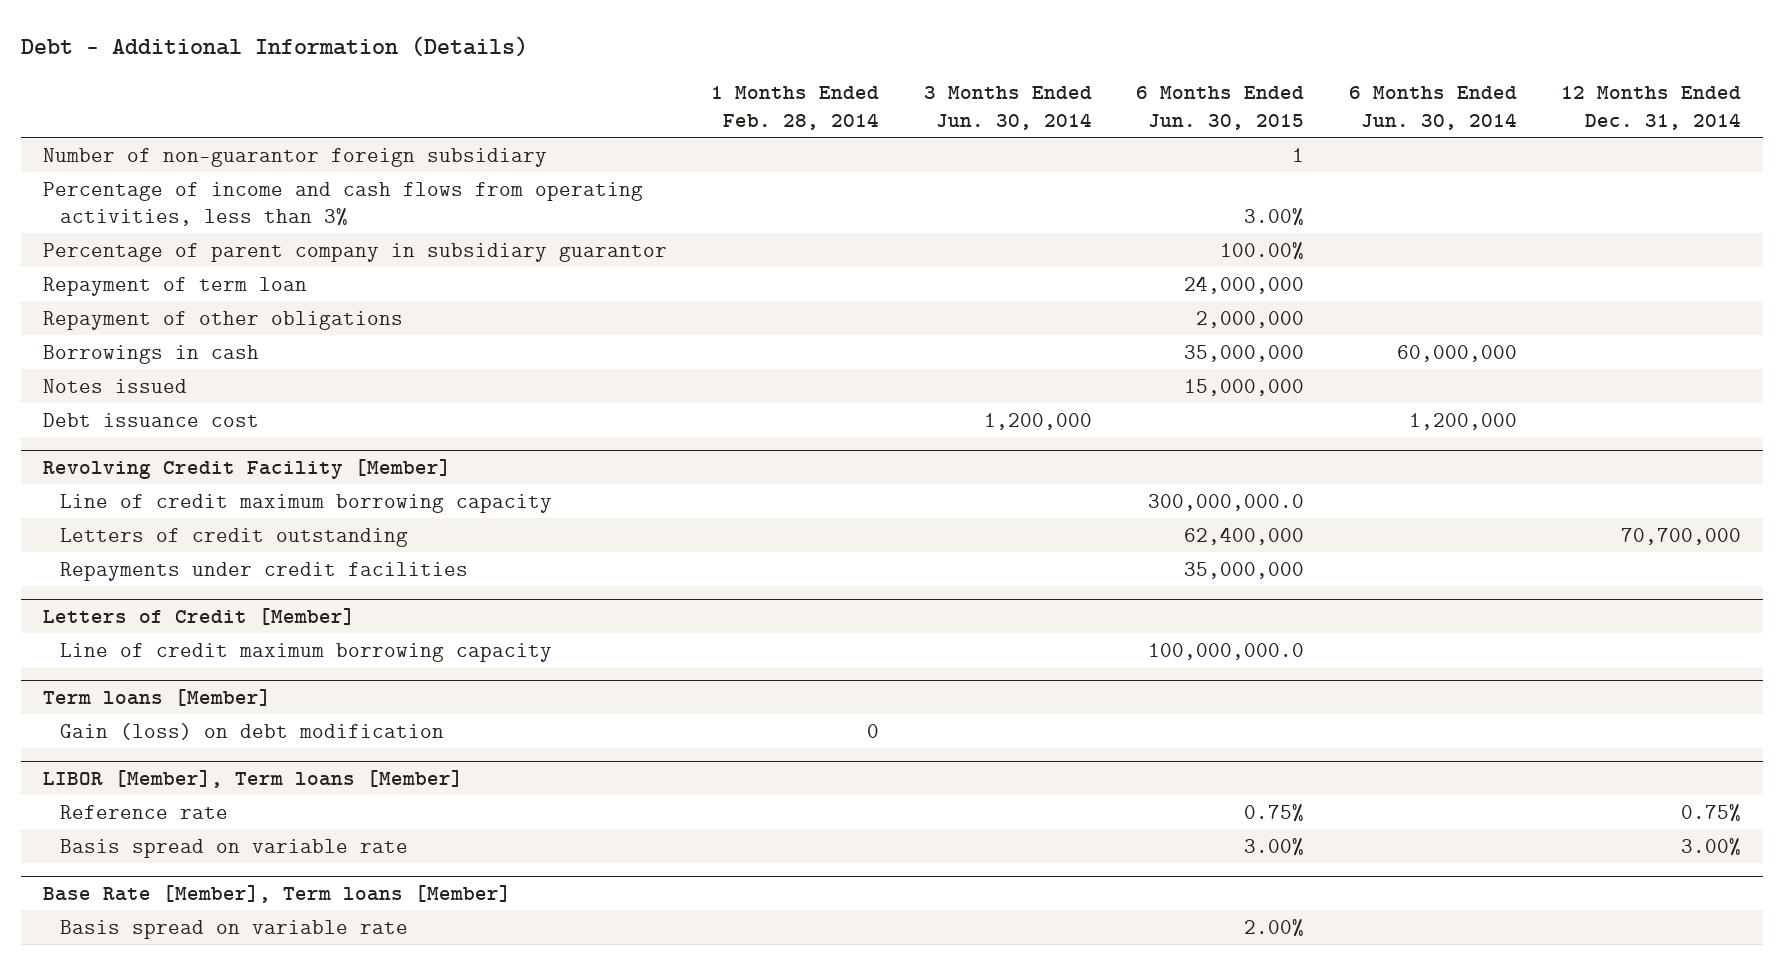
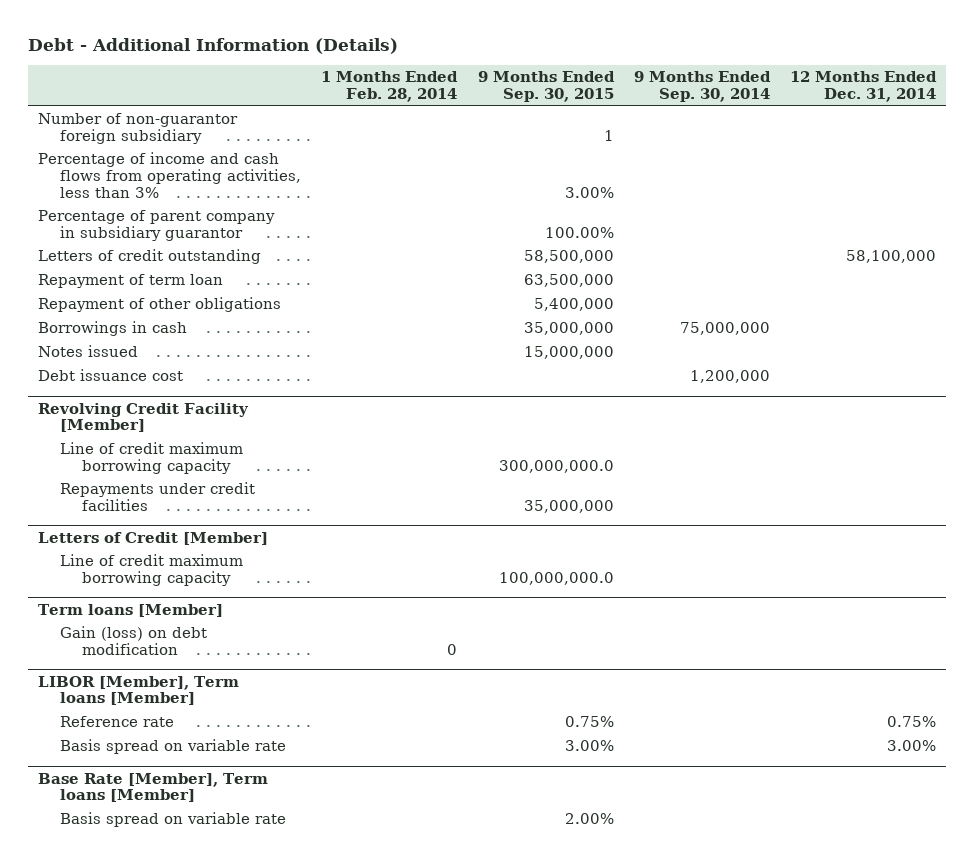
[923,86,1092,130] 3 Months Ended Jun. 30, 2014 -> none
[1136,86,1305,130] 6 Months Ended Jun. 30, 2015 -> none
[1348,86,1517,130] 6 Months Ended Jun. 30, 2014 -> none
none -> [477,71,615,103] 9 Months Ended Sep. 30, 2015
none -> [633,71,771,103] 9 Months Ended Sep. 30, 2014
none -> [38,249,262,265] Letters of credit outstanding
[59,527,408,547] Letters of credit outstanding -> none

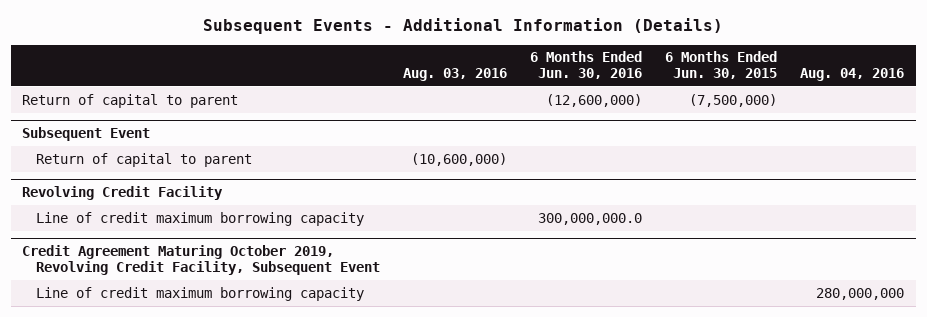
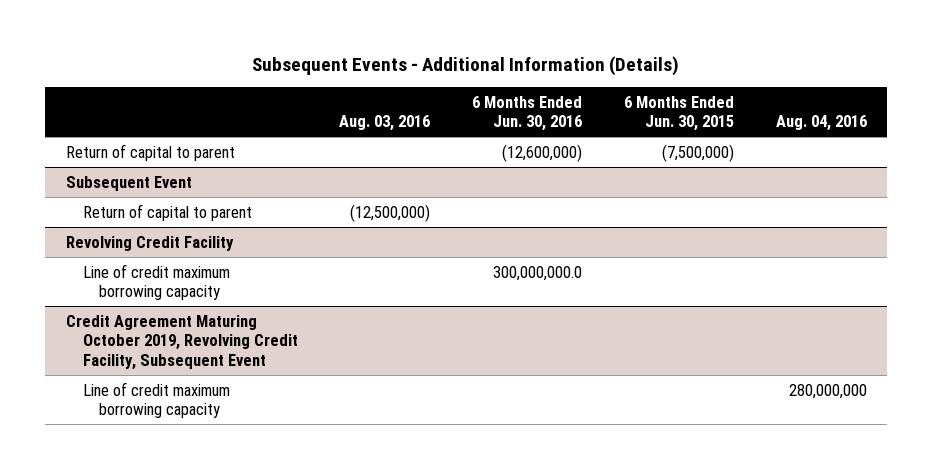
[411,152,508,166] (10,600,000) -> [350,203,431,222] (12,500,000)

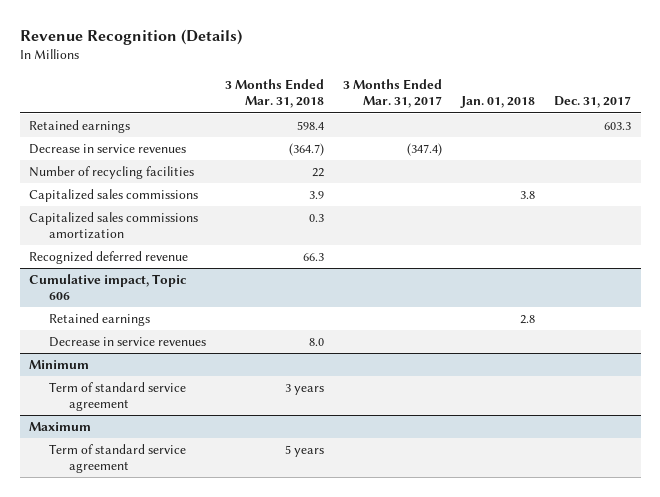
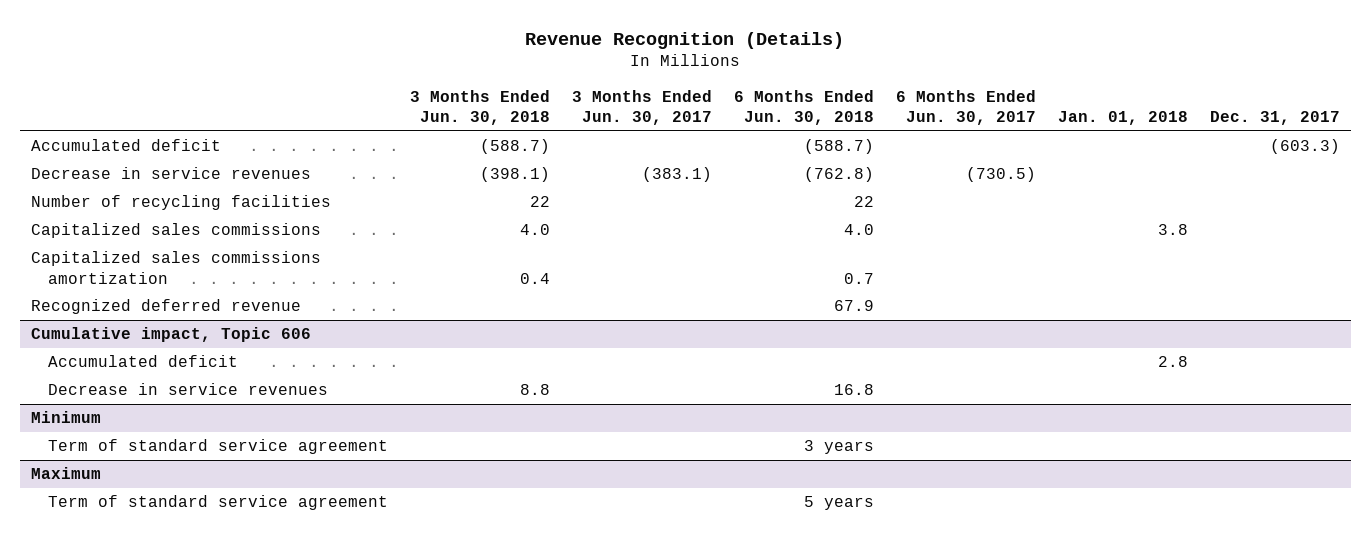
[225,79,325,109] 3 Months Ended Mar. 31, 2018 -> none
[343,79,443,109] 3 Months Ended Mar. 31, 2017 -> none
none -> [410,89,551,126] 3 Months Ended Jun. 30, 2018
none -> [571,89,712,126] 3 Months Ended Jun. 30, 2017
none -> [733,89,874,126] 6 Months Ended Jun. 30, 2018
none -> [895,89,1036,126] 6 Months Ended Jun. 30, 2017
[29,120,131,134] Retained earnings -> none
none -> [30,139,221,152] Accumulated deficit
[49,313,151,327] Retained earnings -> [48,355,239,368] Accumulated deficit

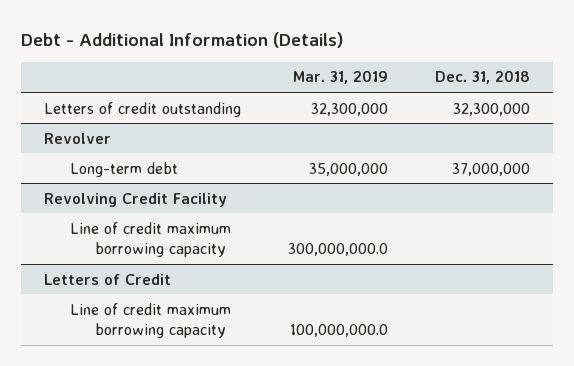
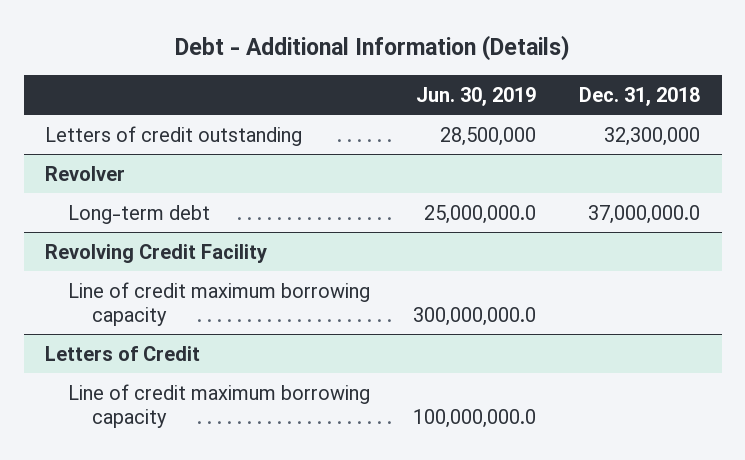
[292,70,388,85] Mar. 31, 2019 -> none
none -> [416,86,537,106] Jun. 30, 2019
[451,162,530,176] 37,000,000 -> [588,204,701,224] 37,000,000.0

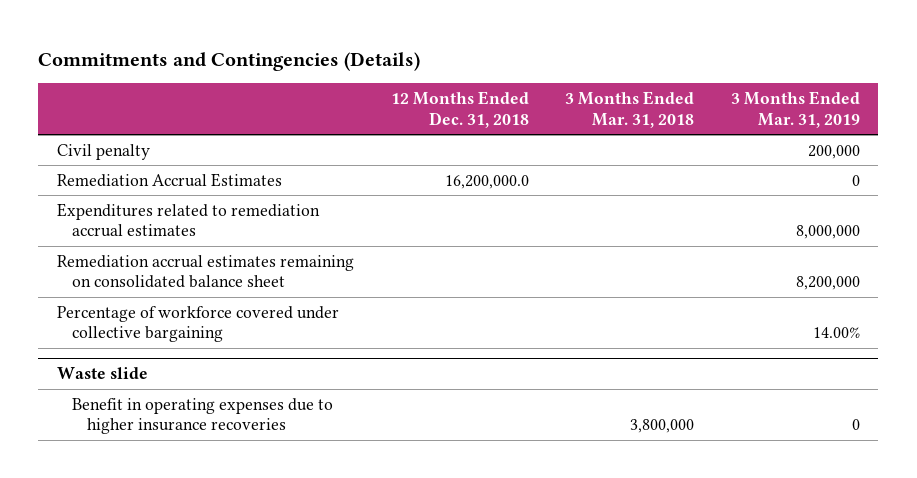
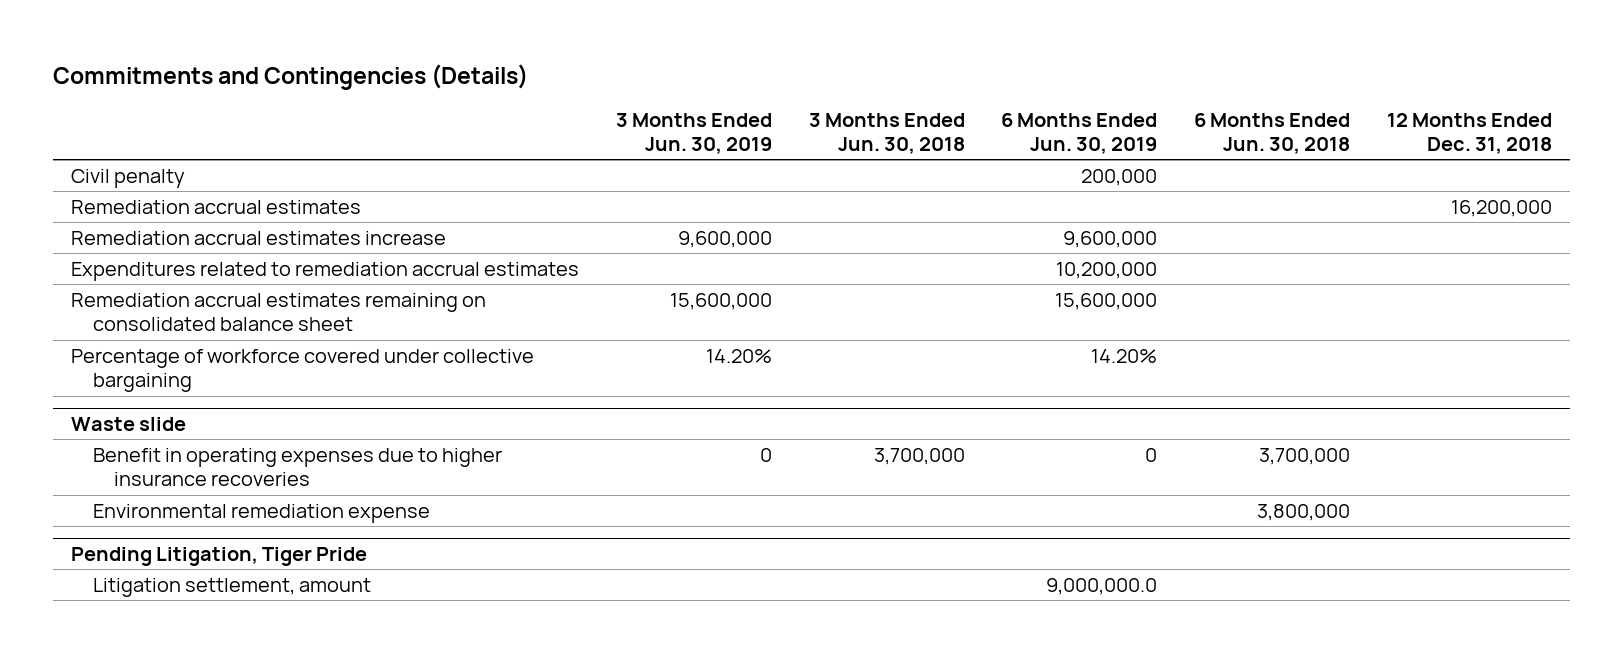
[565,91,695,128] 3 Months Ended Mar. 31, 2018 -> none
[731,91,861,128] 3 Months Ended Mar. 31, 2019 -> none
none -> [616,112,773,155] 3 Months Ended Jun. 30, 2019
none -> [808,112,965,155] 3 Months Ended Jun. 30, 2018
none -> [1001,112,1158,155] 6 Months Ended Jun. 30, 2019
none -> [1193,112,1350,155] 6 Months Ended Jun. 30, 2018
[56,172,282,187] Remediation Accrual Estimates -> [71,199,362,214] Remediation accrual estimates
[444,174,529,189] 16,200,000.0 -> [1450,199,1552,217] 16,200,000
none -> [71,230,447,245] Remediation accrual estimates increase
none -> [92,503,430,523] Environmental remediation expense
none -> [71,547,368,567] Pending Litigation, Tiger Pride
none -> [92,577,371,597] Litigation settlement, amount

